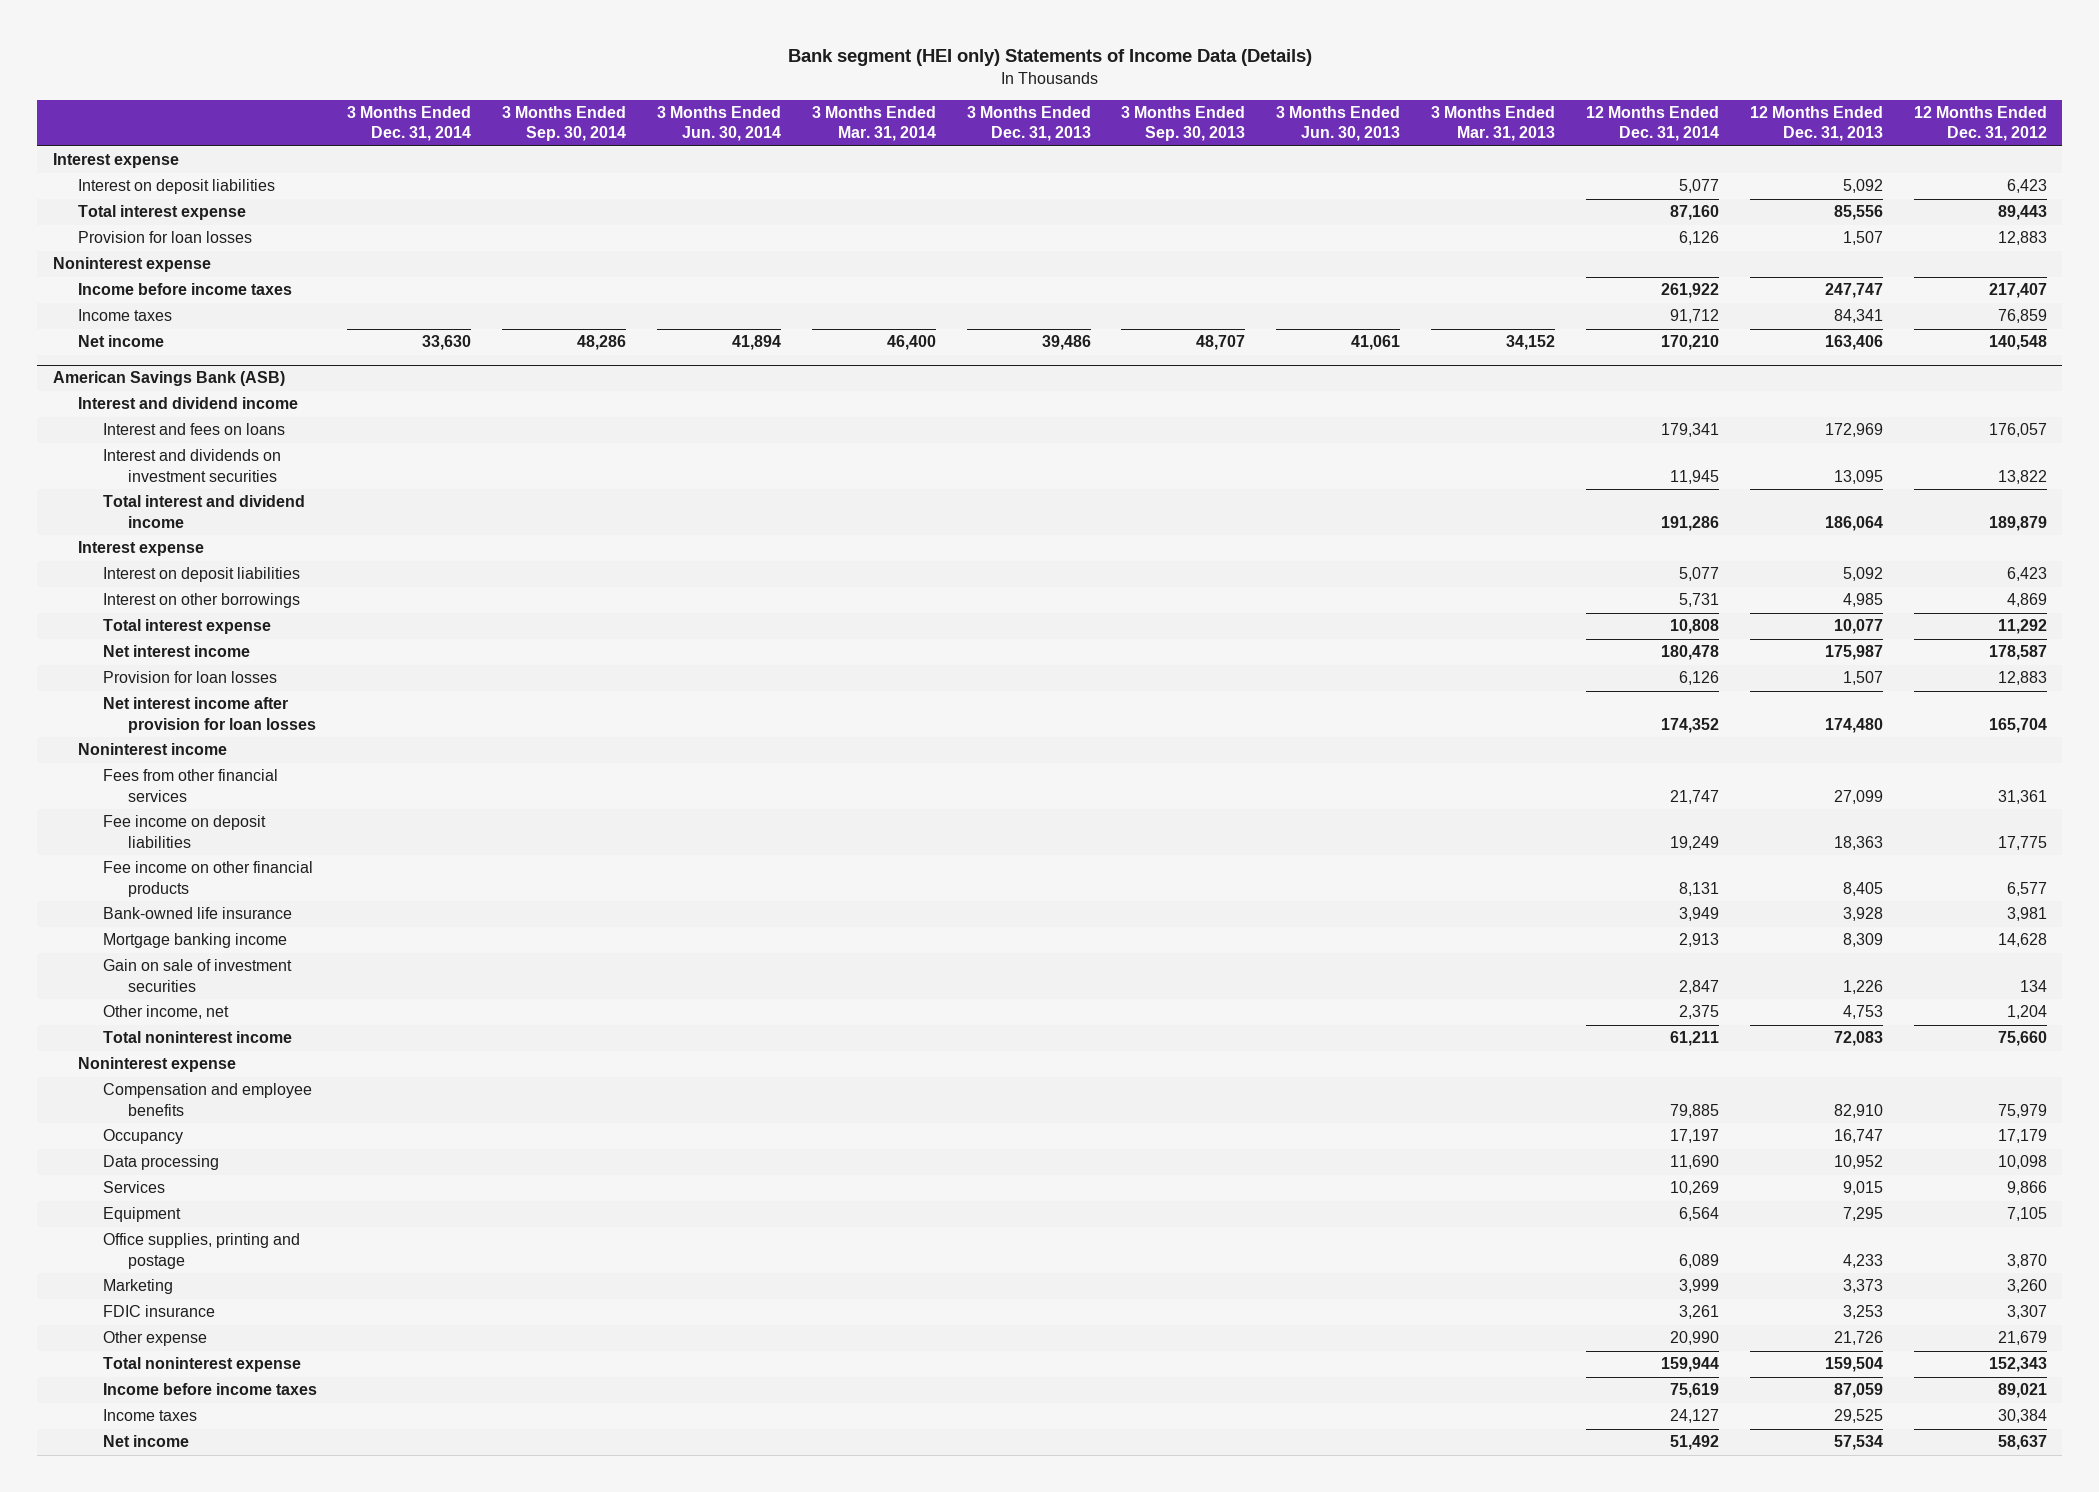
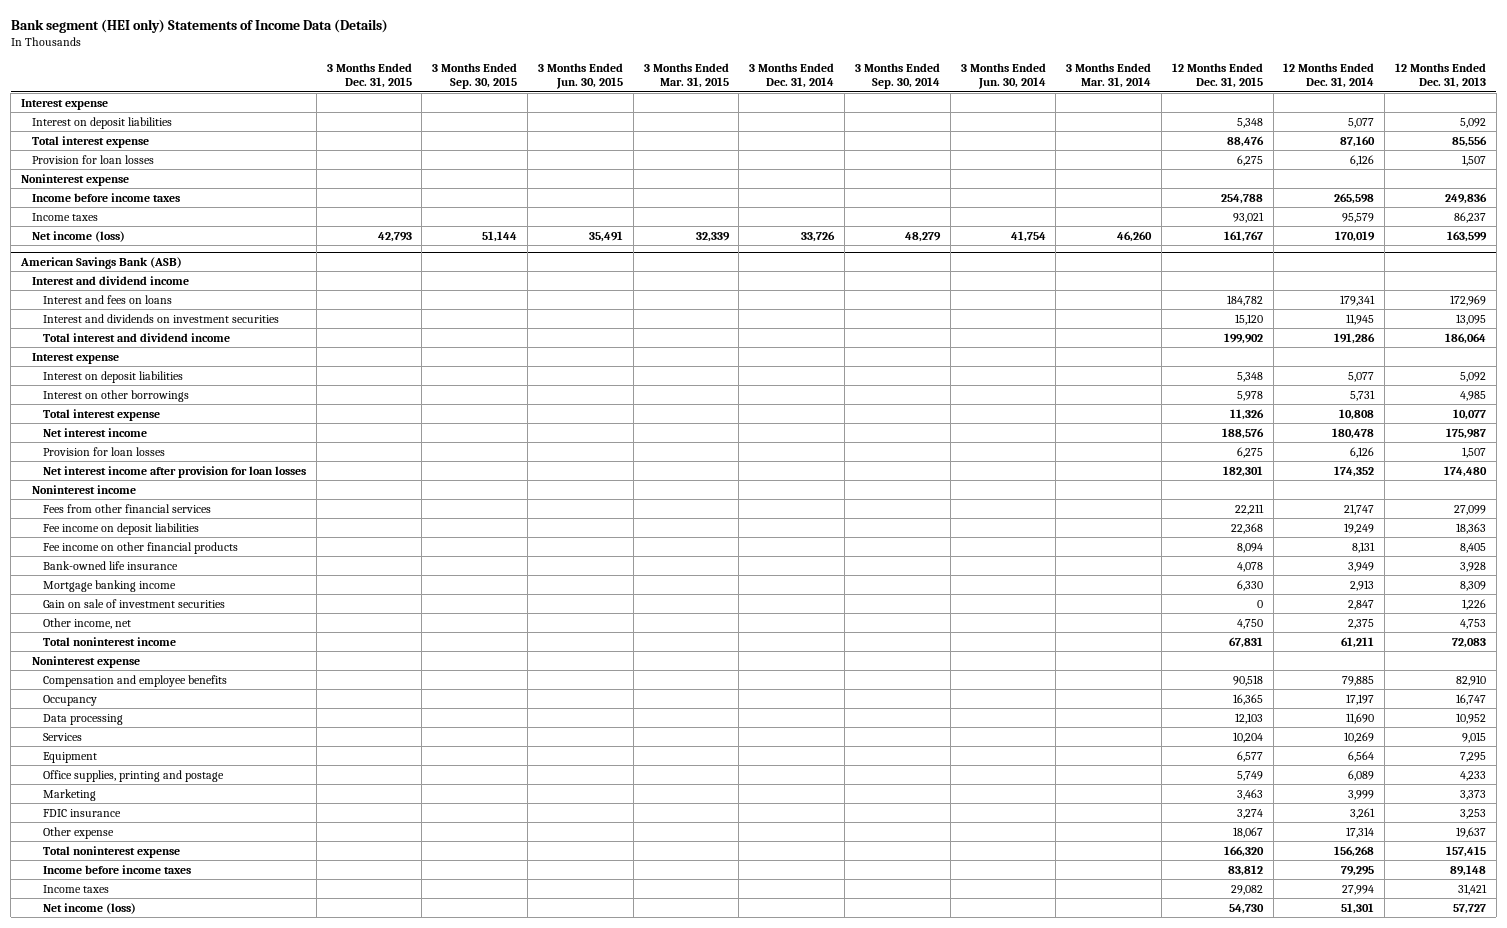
[966,106,1091,142] 3 Months Ended Dec. 31, 2013 -> none
[1121,106,1246,142] 3 Months Ended Sep. 30, 2013 -> none
[1276,106,1401,142] 3 Months Ended Jun. 30, 2013 -> none
[1431,106,1556,142] 3 Months Ended Mar. 31, 2013 -> none
[1913,106,2047,142] 12 Months Ended Dec. 31, 2012 -> none
none -> [326,63,412,89] 3 Months Ended Dec. 31, 2015
none -> [432,63,518,90] 3 Months Ended Sep. 30, 2015
none -> [537,63,623,90] 3 Months Ended Jun. 30, 2015
none -> [643,63,729,89] 3 Months Ended Mar. 31, 2015
none -> [1171,63,1263,89] 12 Months Ended Dec. 31, 2015
[1660,283,1719,299] 261,922 -> [1334,192,1375,204] 265,598
[1824,283,1883,299] 247,747 -> [1445,192,1488,204] 249,836
[1669,309,1719,324] 91,712 -> [1342,212,1375,223] 95,579
[1833,309,1883,324] 84,341 -> [1454,211,1487,223] 86,237
[77,335,164,348] Net income -> [32,230,126,242] Net income (loss)
[422,335,472,351] 33,630 -> [801,230,836,242] 33,726
[577,335,627,351] 48,286 -> [904,231,941,242] 48,279
[732,335,782,351] 41,894 -> [1010,230,1046,242] 41,754
[886,335,936,351] 46,400 -> [1117,230,1153,242] 46,260
[1660,335,1719,351] 170,210 -> [1335,230,1376,242] 170,019
[1824,335,1883,351] 163,406 -> [1447,230,1488,242] 163,599
[1669,1331,1719,1346] 20,990 -> [1346,826,1375,838] 17,314
[1833,1331,1883,1346] 21,726 -> [1456,826,1487,838] 19,637
[1660,1357,1719,1373] 159,944 -> [1334,845,1375,857] 156,268
[1824,1357,1883,1373] 159,504 -> [1446,845,1487,857] 157,415
[1669,1383,1719,1399] 75,619 -> [1341,865,1375,876] 79,295
[1833,1383,1883,1399] 87,059 -> [1450,864,1487,876] 89,148
[1669,1409,1719,1424] 24,127 -> [1342,884,1375,895] 27,994
[1833,1409,1883,1424] 29,525 -> [1458,883,1488,895] 31,421
[102,1435,189,1448] Net income -> [43,902,137,914] Net income (loss)
[1669,1435,1719,1451] 51,492 -> [1341,902,1375,914] 51,301
[1833,1435,1883,1451] 57,534 -> [1453,903,1487,914] 57,727

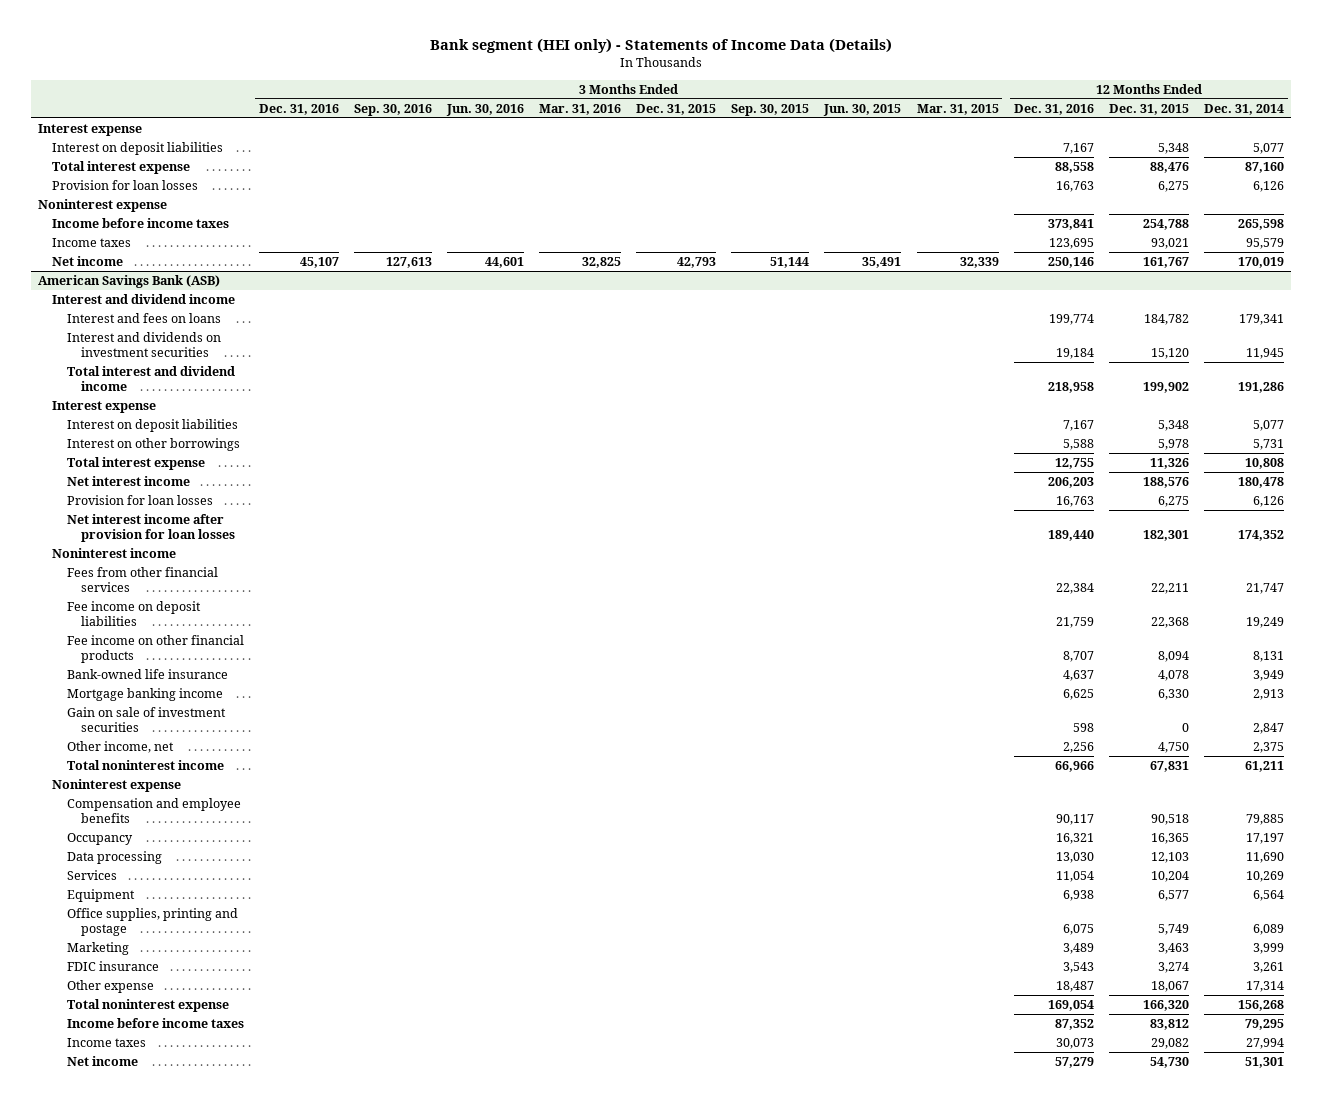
[10,18,388,33] Bank segment (HEI only) Statements of Income Data (Details) -> [430,38,893,54] Bank segment (HEI only) - Statements of Income Data (Details)
[749,63,835,89] 3 Months Ended Dec. 31, 2014 -> none
[854,63,940,90] 3 Months Ended Sep. 30, 2014 -> none
[960,63,1046,90] 3 Months Ended Jun. 30, 2014 -> none
[1066,63,1152,89] 3 Months Ended Mar. 31, 2014 -> none
[1395,63,1487,89] 12 Months Ended Dec. 31, 2013 -> none
none -> [258,103,339,115] Dec. 31, 2016
none -> [353,103,432,116] Sep. 30, 2016
none -> [446,103,525,116] Jun. 30, 2016
none -> [539,103,622,115] Mar. 31, 2016
none -> [1013,103,1094,115] Dec. 31, 2016
[32,230,126,242] Net income (loss) -> [52,256,124,267] Net income
[43,902,137,914] Net income (loss) -> [66,1056,138,1067] Net income

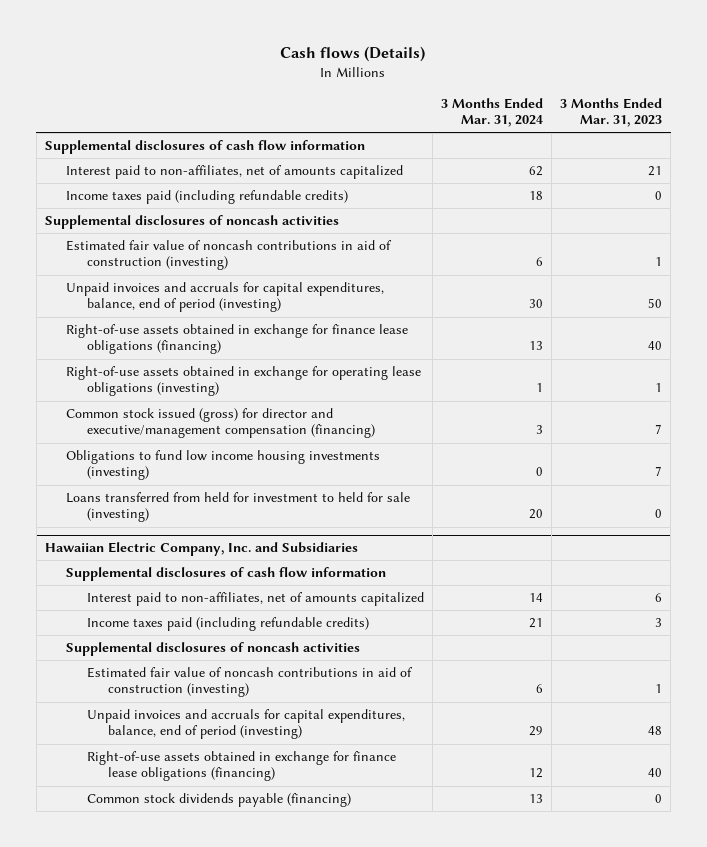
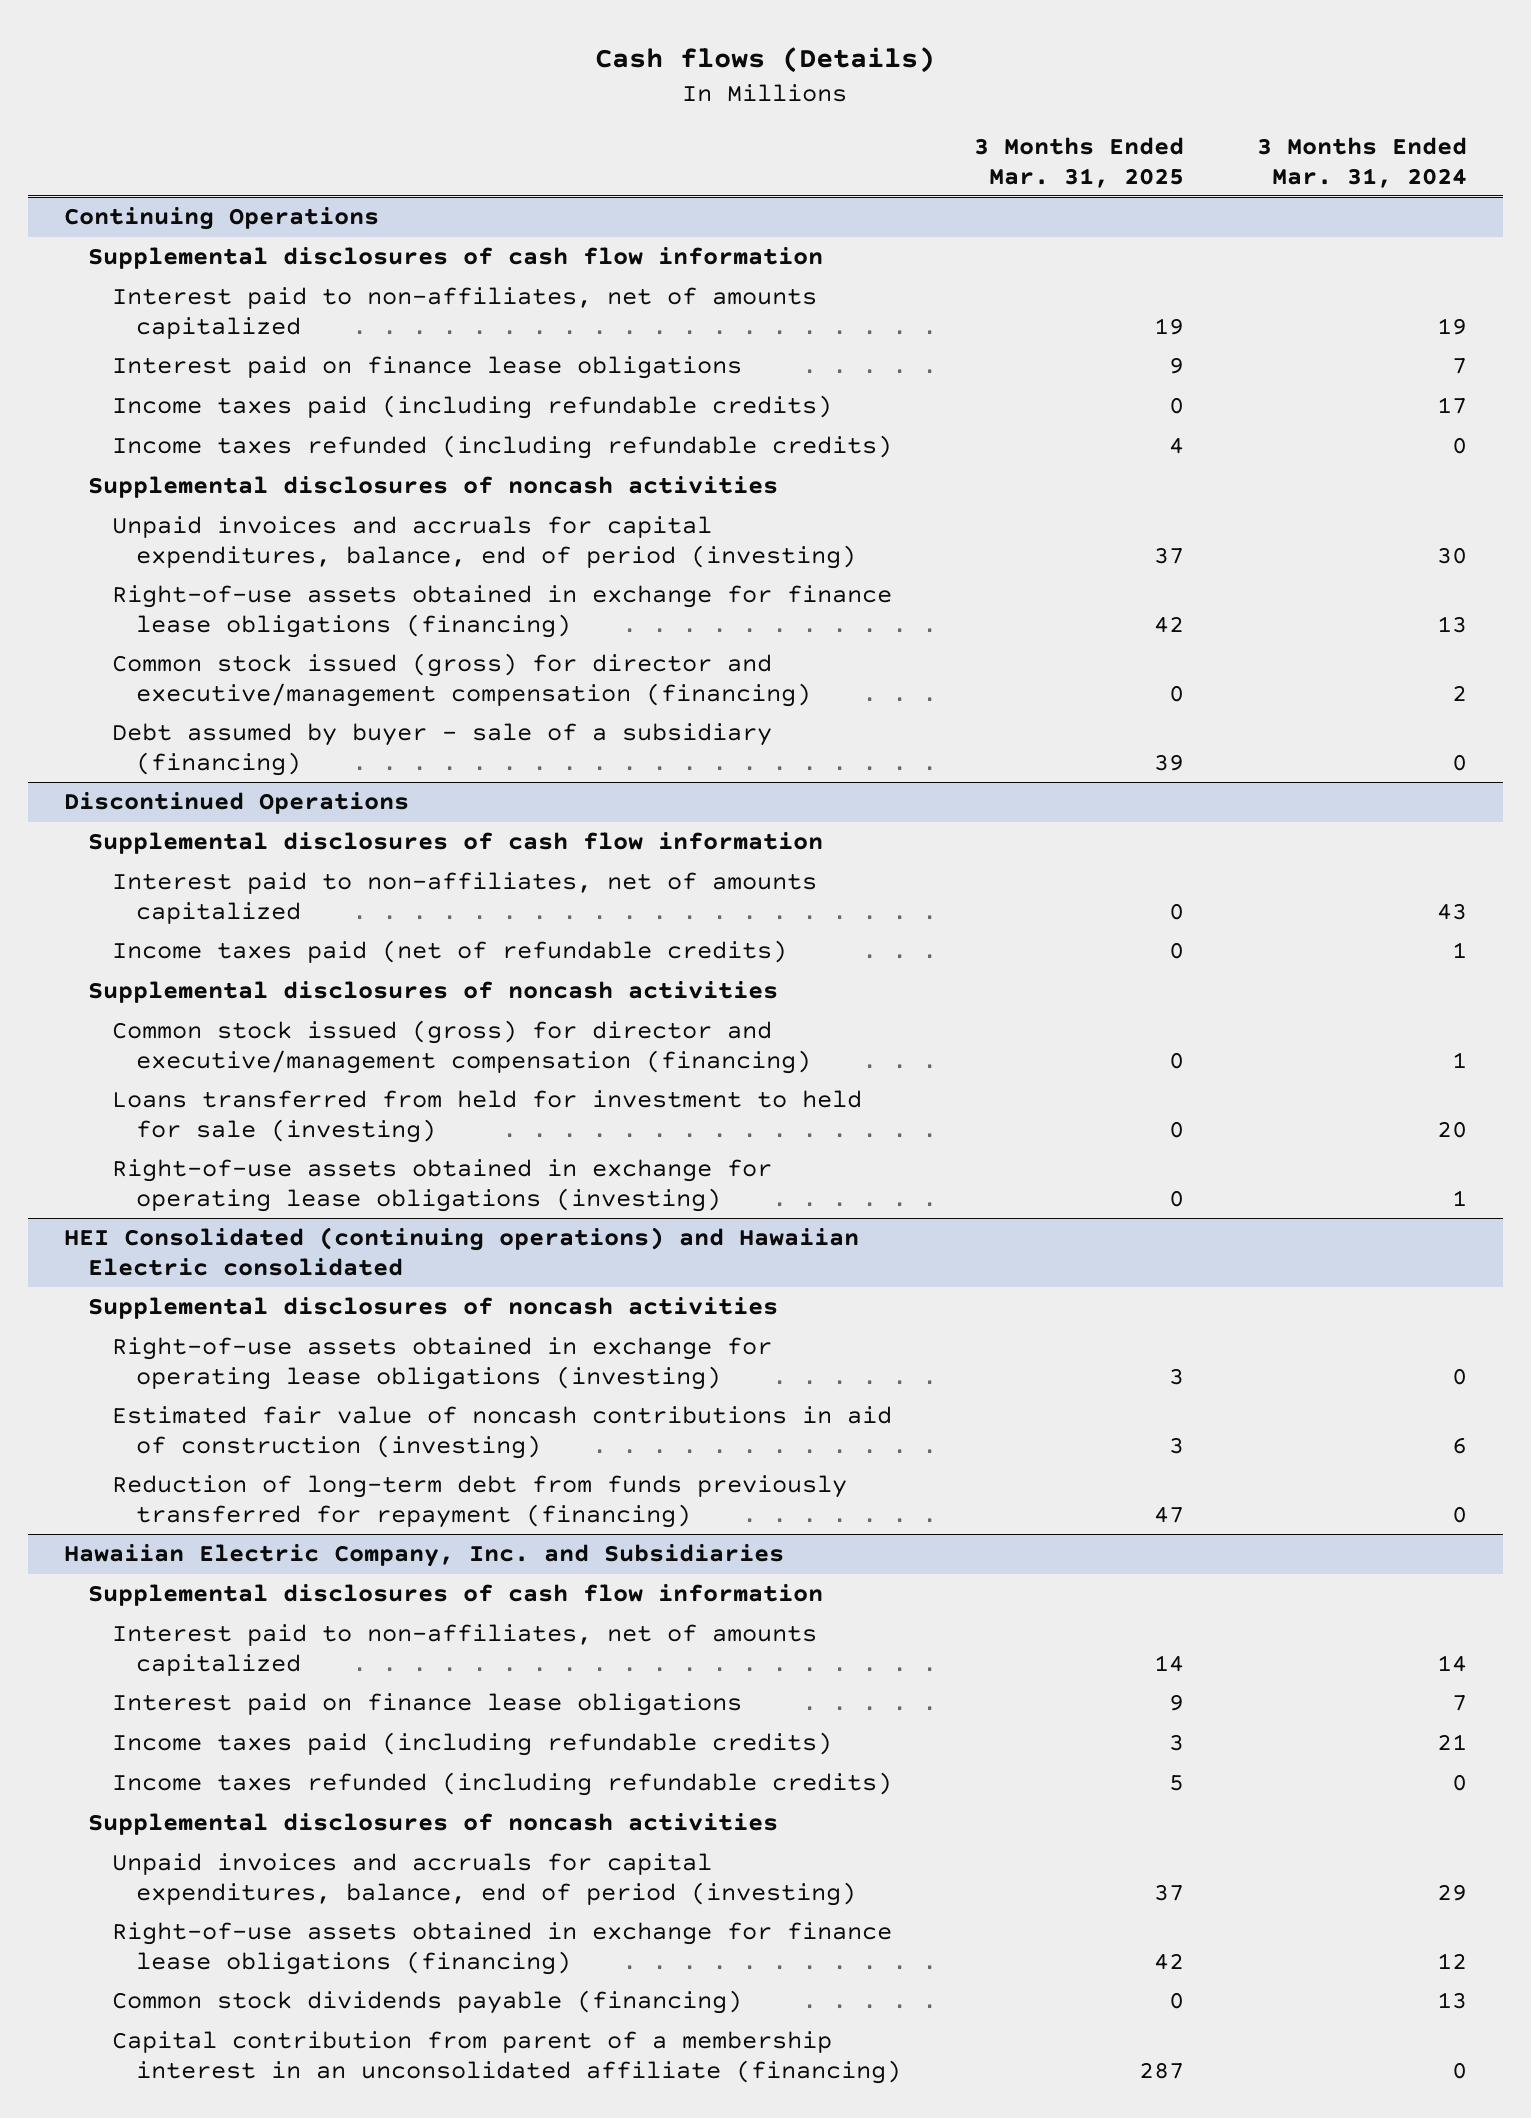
[560,98,663,128] 3 Months Ended Mar. 31, 2023 -> none
none -> [973,136,1184,188] 3 Months Ended Mar. 31, 2025
none -> [64,207,380,231] Continuing Operations
[529,166,544,177] 62 -> [1436,317,1467,335] 19
none -> [111,356,742,380] Interest paid on finance lease obligations
[529,191,544,201] 18 -> [1436,397,1467,415] 17
none -> [111,435,892,460] Income taxes refunded (including refundable credits)
[66,240,393,271] Estimated fair value of noncash contributions in aid of construction (investing) -> none
[66,366,422,397] Right-of-use assets obtained in exchange for operating lease obligations (investing) -> none
[66,450,381,481] Obligations to fund low income housing investments (investing) -> none
[536,425,544,435] 3 -> [1451,684,1467,701] 2
none -> [111,723,772,776] Debt assumed by buyer - sale of a subsidiary (financing)
none -> [64,792,410,815] Discontinued Operations
none -> [88,832,824,855] Supplemental disclosures of cash flow information
none -> [111,872,817,924] Interest paid to non-affiliates, net of amounts capitalized
none -> [111,940,787,964] Income taxes paid (net of refundable credits)
none -> [88,981,779,1004] Supplemental disclosures of noncash activities
none -> [111,1020,811,1074] Common stock issued (gross) for director and executive/management compensation (financing)
none -> [111,1159,772,1212] Right-of-use assets obtained in exchange for operating lease obligations (investing)
none -> [64,1227,860,1276] HEI Consolidated (continuing operations) and Hawaiian Electric consolidated
none -> [88,1297,779,1320] Supplemental disclosures of noncash activities
none -> [111,1337,772,1390] Right-of-use assets obtained in exchange for operating lease obligations (investing)
none -> [111,1406,892,1459] Estimated fair value of noncash contributions in aid of construction (investing)
none -> [111,1475,847,1528] Reduction of long-term debt from funds previously transferred for repayment (financing)
none -> [111,1693,742,1717] Interest paid on finance lease obligations
none -> [111,1772,892,1797] Income taxes refunded (including refundable credits)
[87,667,414,698] Estimated fair value of noncash contributions in aid of construction (investing) -> none
none -> [111,2031,901,2084] Capital contribution from parent of a membership interest in an unconsolidated affiliate (financing)

